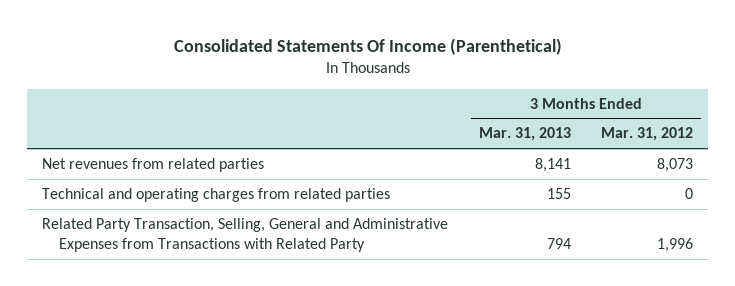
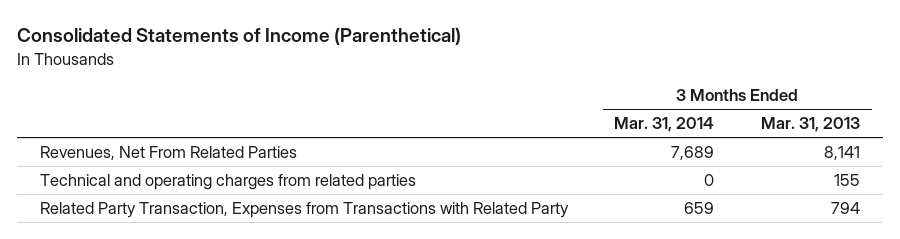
[173,37,562,55] Consolidated Statements Of Income (Parenthetical) -> [16,27,461,46] Consolidated Statements of Income (Parenthetical)
[600,127,693,142] Mar. 31, 2012 -> none
none -> [614,117,715,133] Mar. 31, 2014
[42,157,265,172] Net revenues from related parties -> [39,146,297,161] Revenues, Net From Related Parties
[42,217,449,253] Related Party Transaction, Selling, General and Administrative Expenses from Transactions with Related Party -> [39,202,569,219] Related Party Transaction, Expenses from Transactions with Related Party

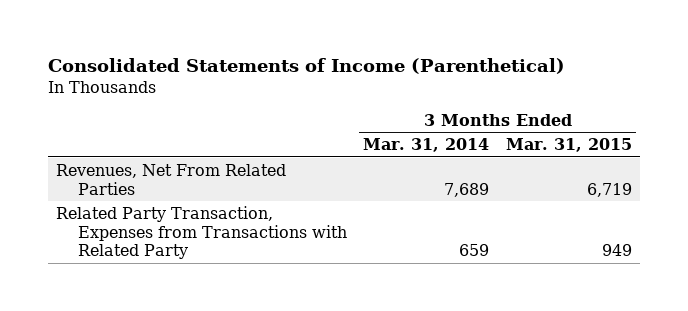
[760,117,860,133] Mar. 31, 2013 -> none
none -> [505,138,632,153] Mar. 31, 2015
[39,174,416,191] Technical and operating charges from related parties -> none

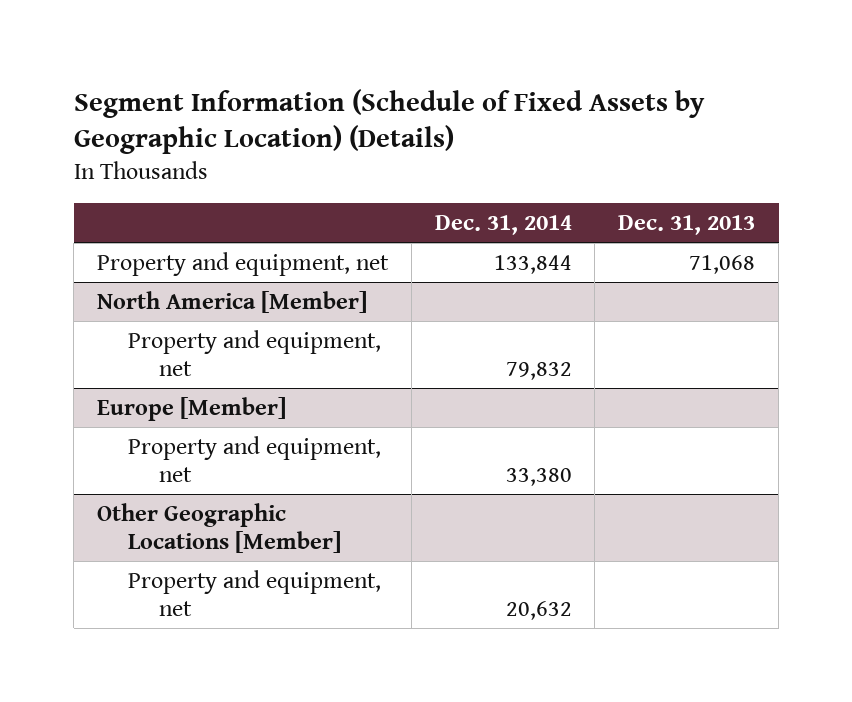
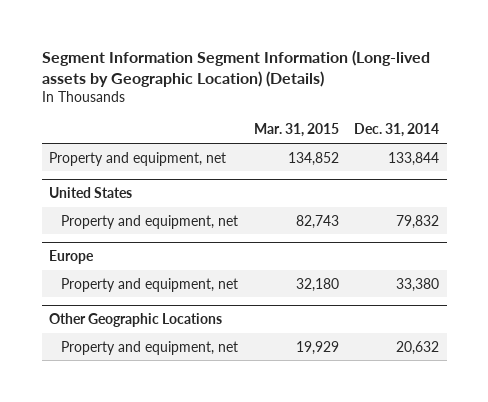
[73,88,705,155] Segment Information (Schedule of Fixed Assets by Geographic Location) (Details) -> [41,49,430,87] Segment Information Segment Information (Long-lived assets by Geographic Location) (Details)
[618,214,756,235] Dec. 31, 2013 -> none
none -> [253,123,339,138] Mar. 31, 2015
[97,290,368,313] North America [Member] -> [49,186,133,198] United States
[97,396,287,421] Europe [Member] -> [49,249,95,264] Europe
[97,502,341,554] Other Geographic Locations [Member] -> [49,312,223,327] Other Geographic Locations

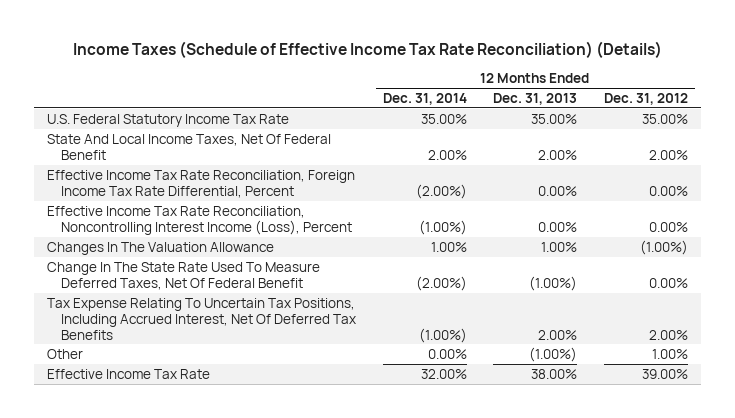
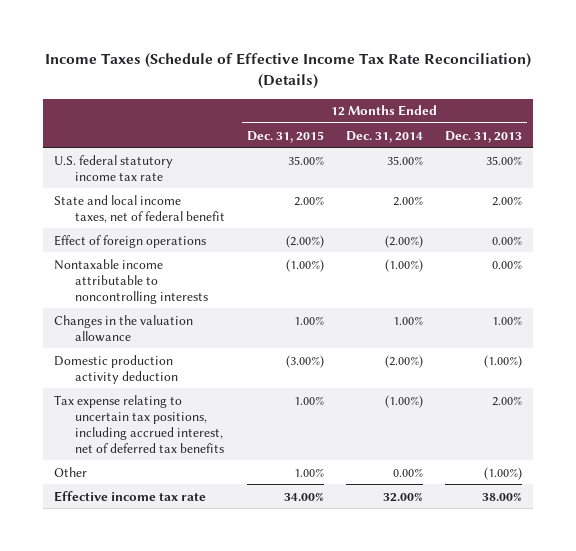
[604,92,689,105] Dec. 31, 2012 -> none
none -> [247,130,325,143] Dec. 31, 2015
[47,261,321,290] Change In The State Rate Used To Measure Deferred Taxes, Net Of Federal Benefit -> none
[47,113,290,127] U.S. Federal Statutory Income Tax Rate -> [54,154,174,181] U.S. federal statutory income tax rate
[47,133,332,160] State And Local Income Taxes, Net Of Federal Benefit -> [54,194,226,223] State and local income taxes, net of federal benefit
[47,169,356,198] Effective Income Tax Rate Reconciliation, Foreign Income Tax Rate Differential, Percent -> [54,234,207,248] Effect of foreign operations
[47,205,353,235] Effective Income Tax Rate Reconciliation, Noncontrolling Interest Income (Loss), Percent -> [54,258,209,304] Nontaxable income attributable to noncontrolling interests
[47,241,275,255] Changes In The Valuation Allowance -> [54,314,194,342] Changes in the valuation allowance
none -> [54,354,179,384] Domestic production activity deduction
[47,297,357,340] Tax Expense Relating To Uncertain Tax Positions, Including Accrued Interest, Net Of Deferred Tax Benefits -> [54,394,225,453] Tax expense relating to uncertain tax positions, including accrued interest, net of deferred tax benefits
[47,368,211,379] Effective Income Tax Rate -> [54,490,207,502] Effective income tax rate

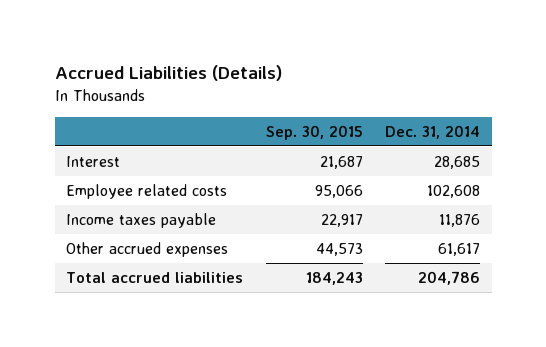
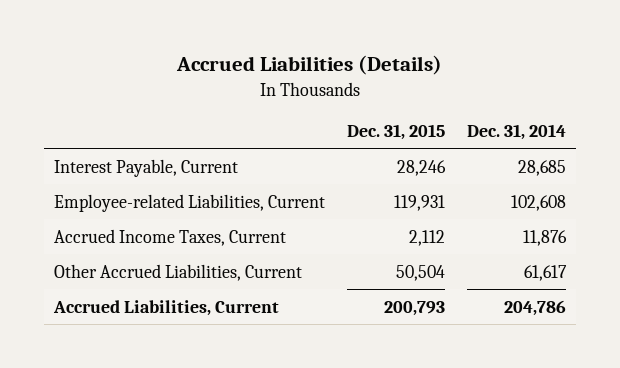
[265,124,363,140] Sep. 30, 2015 -> none
none -> [347,123,446,140] Dec. 31, 2015
[65,155,120,167] Interest -> [54,158,239,177] Interest Payable, Current
[65,183,227,199] Employee related costs -> [54,193,326,212] Employee-related Liabilities, Current
[65,212,216,228] Income taxes payable -> [54,228,287,246] Accrued Income Taxes, Current
[65,241,228,257] Other accrued expenses -> [54,263,303,281] Other Accrued Liabilities, Current
[65,271,243,283] Total accrued liabilities -> [53,299,280,316] Accrued Liabilities, Current

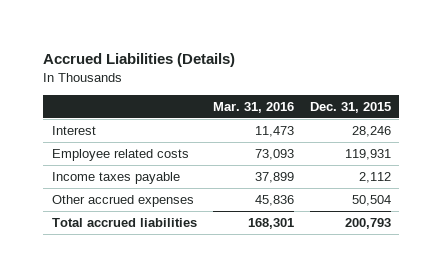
[466,123,566,140] Dec. 31, 2014 -> none
none -> [212,101,294,113] Mar. 31, 2016
[54,158,239,177] Interest Payable, Current -> [51,126,96,136] Interest
[54,193,326,212] Employee-related Liabilities, Current -> [51,149,189,162] Employee related costs
[54,228,287,246] Accrued Income Taxes, Current -> [51,172,180,185] Income taxes payable
[54,263,303,281] Other Accrued Liabilities, Current -> [51,195,194,208] Other accrued expenses
[53,299,280,316] Accrued Liabilities, Current -> [51,218,197,228] Total accrued liabilities

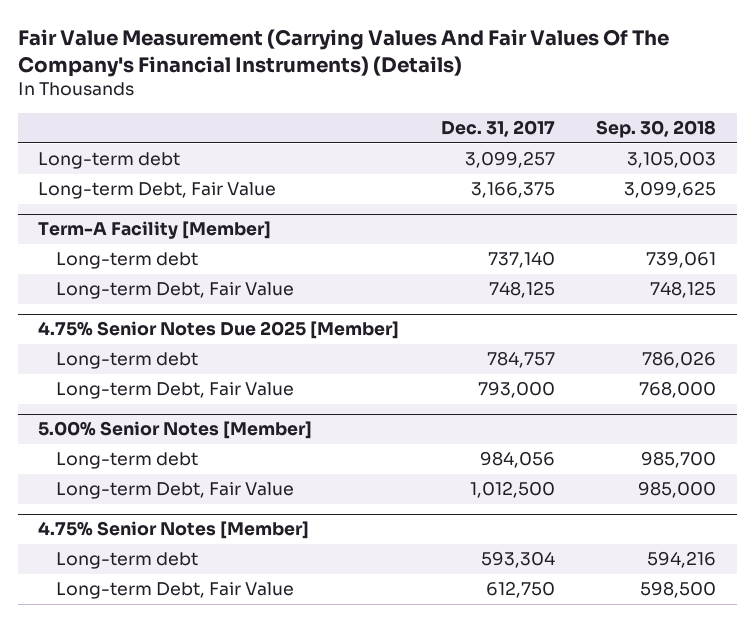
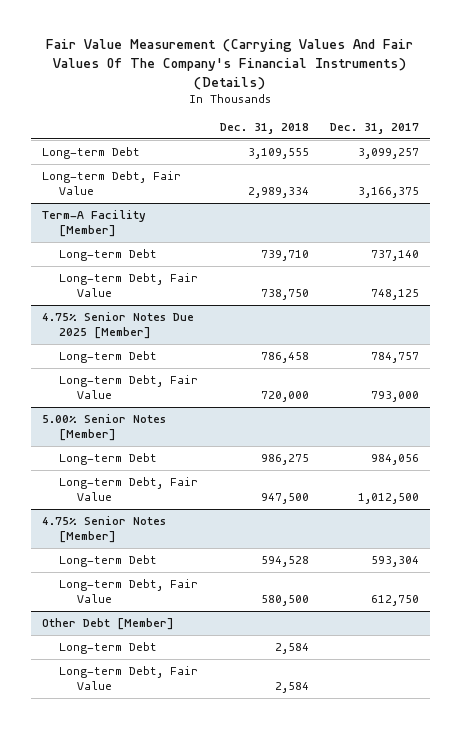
[595,120,716,139] Sep. 30, 2018 -> none
none -> [219,122,309,134] Dec. 31, 2018
[38,152,181,170] Long-term debt -> [41,147,140,160] Long-term Debt
[55,252,198,270] Long-term debt -> [59,249,158,262] Long-term Debt
[55,352,198,370] Long-term debt -> [59,351,158,364] Long-term Debt
[55,452,198,470] Long-term debt -> [59,453,158,466] Long-term Debt
[55,552,198,570] Long-term debt -> [59,555,158,568] Long-term Debt
none -> [41,618,174,631] Other Debt [Member]
none -> [59,642,158,655] Long-term Debt
none -> [59,666,199,691] Long-term Debt, Fair Value

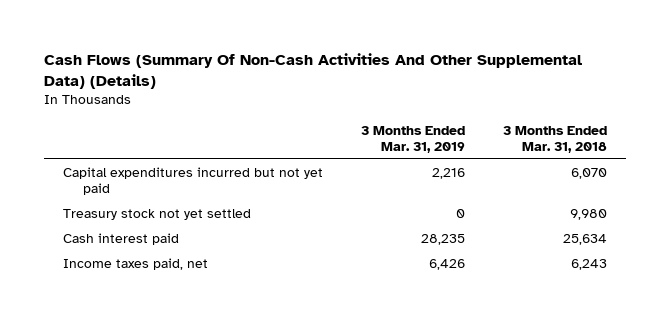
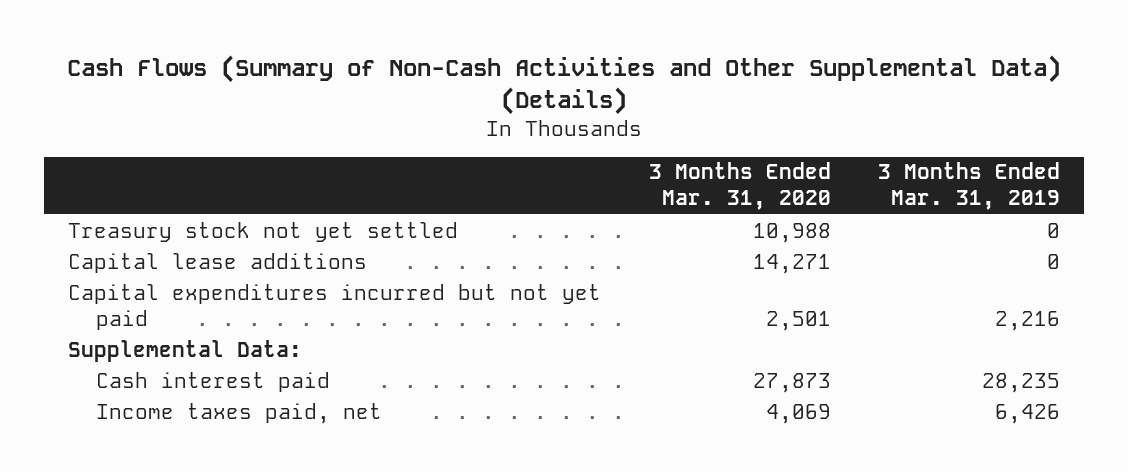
[44,53,583,90] Cash Flows (Summary Of Non-Cash Activities And Other Supplemental Data) (Details) -> [67,55,1062,116] Cash Flows (Summary of Non-Cash Activities and Other Supplemental Data) (Details)
[503,125,608,153] 3 Months Ended Mar. 31, 2018 -> none
none -> [648,162,831,211] 3 Months Ended Mar. 31, 2020
none -> [67,252,367,273] Capital lease additions
[63,167,324,196] Capital expenditures incurred but not yet paid -> [67,283,601,330] Capital expenditures incurred but not yet paid
none -> [67,339,302,362] Supplemental Data:

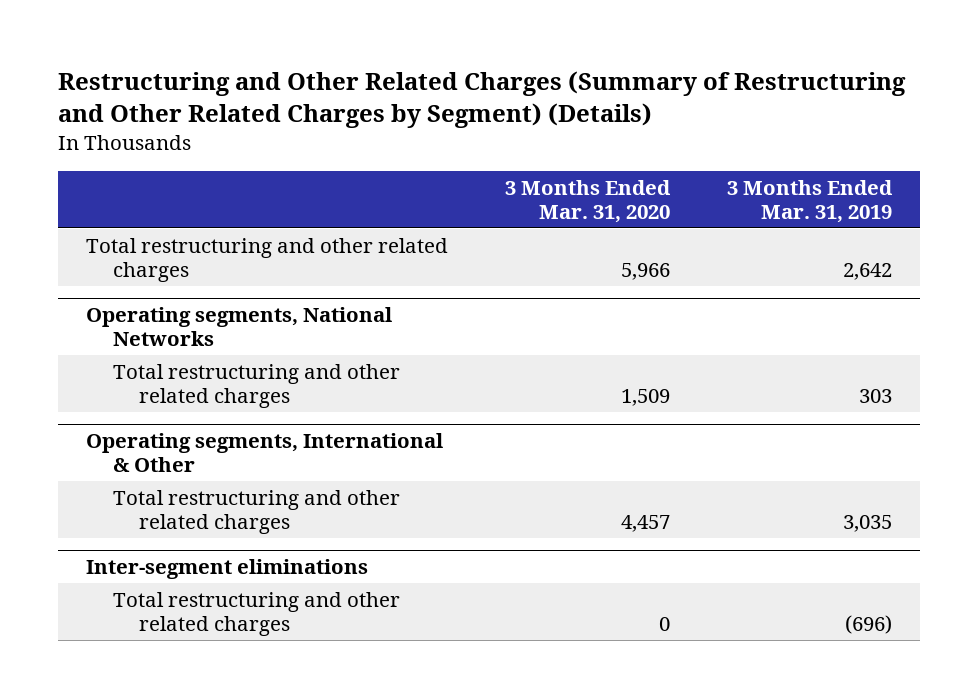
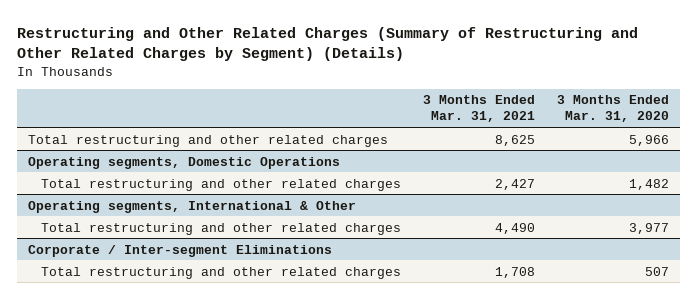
[726,179,893,223] 3 Months Ended Mar. 31, 2019 -> none
none -> [423,95,536,123] 3 Months Ended Mar. 31, 2021
[86,306,393,346] Operating segments, National Networks -> none
none -> [28,156,341,169] Operating segments, Domestic Operations
[621,388,671,406] 1,509 -> [629,178,670,190] 1,482
[621,514,671,532] 4,457 -> [629,222,670,234] 3,977
[86,558,369,579] Inter-segment eliminations -> [28,244,333,257] Corporate / Inter-segment Eliminations
[659,616,671,631] 0 -> [645,266,670,276] 507

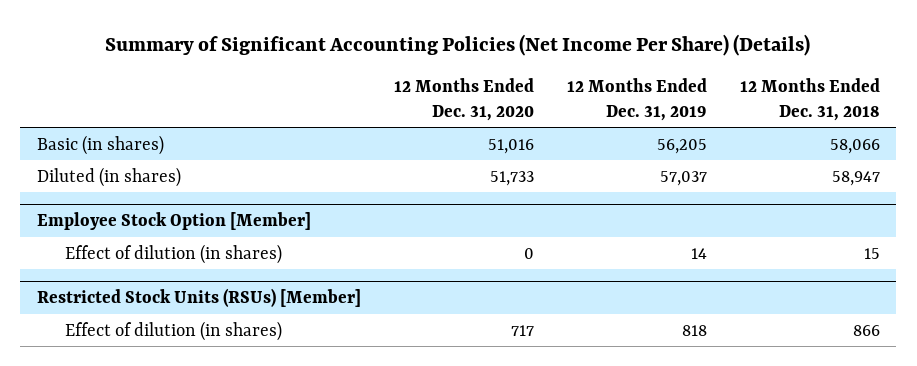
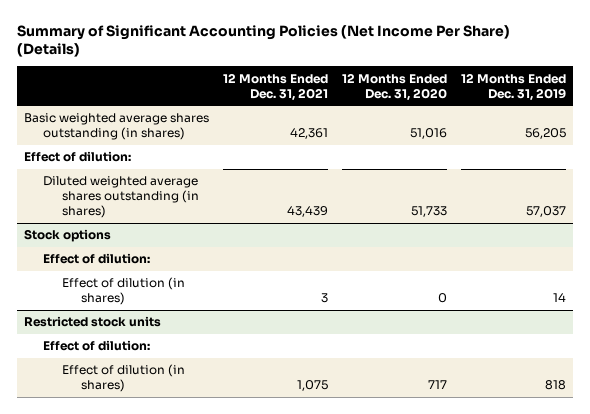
[739,77,880,121] 12 Months Ended Dec. 31, 2018 -> none
none -> [222,72,328,101] 12 Months Ended Dec. 31, 2021
[36,134,164,155] Basic (in shares) -> [23,113,209,141] Basic weighted average shares outstanding (in shares)
none -> [23,151,131,163] Effect of dilution:
[36,166,181,187] Diluted (in shares) -> [42,176,199,219] Diluted weighted average shares outstanding (in shares)
[36,212,311,231] Employee Stock Option [Member] -> [23,229,111,243] Stock options
none -> [42,253,150,265] Effect of dilution:
[36,288,361,308] Restricted Stock Units (RSUs) [Member] -> [23,316,161,328] Restricted stock units
none -> [42,340,150,352] Effect of dilution:

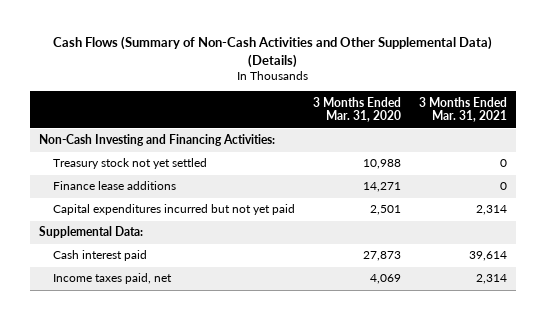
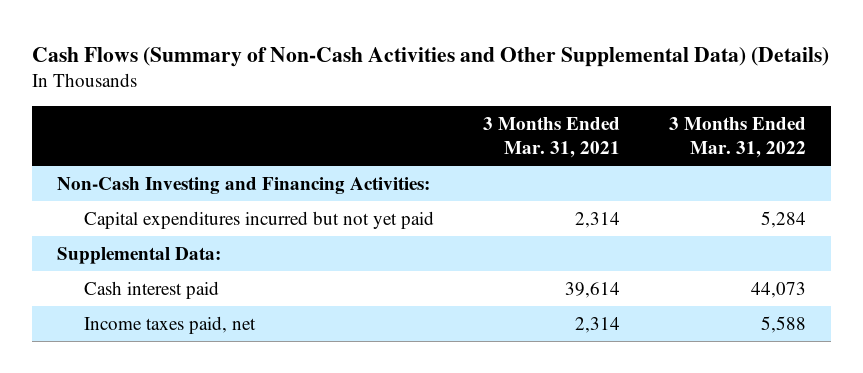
[313,96,402,123] 3 Months Ended Mar. 31, 2020 -> none
none -> [669,116,807,159] 3 Months Ended Mar. 31, 2022
[53,158,208,170] Treasury stock not yet settled -> none
[53,181,177,191] Finance lease additions -> none

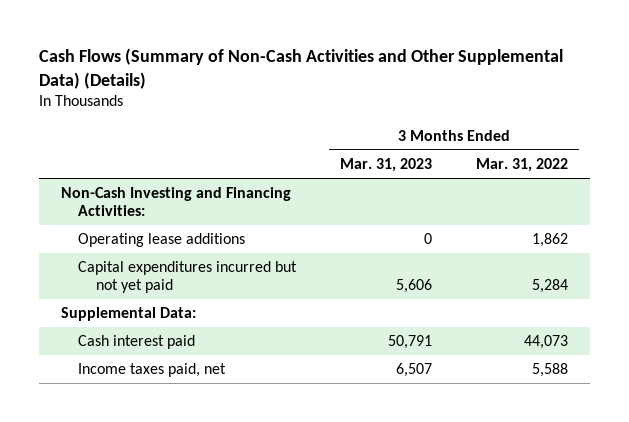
[483,116,621,159] 3 Months Ended Mar. 31, 2021 -> none
none -> [340,158,433,173] Mar. 31, 2023
none -> [78,233,246,248] Operating lease additions

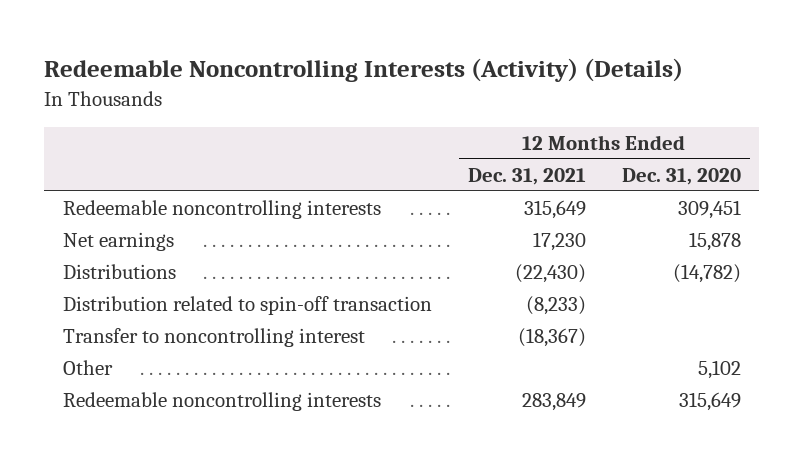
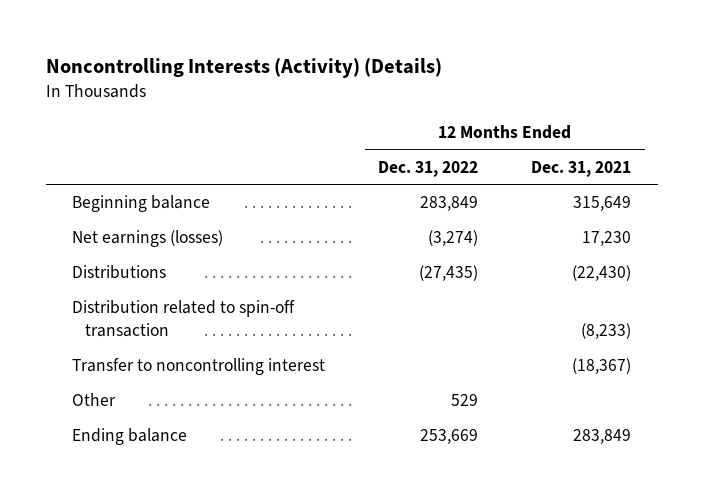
[44,58,684,83] Redeemable Noncontrolling Interests (Activity) (Details) -> [45,58,442,79] Noncontrolling Interests (Activity) (Details)
[622,167,742,185] Dec. 31, 2020 -> none
none -> [378,160,479,177] Dec. 31, 2022
[62,200,381,220] Redeemable noncontrolling interests -> [72,195,211,213] Beginning balance
[62,232,174,252] Net earnings -> [72,230,224,248] Net earnings (losses)
[62,392,381,412] Redeemable noncontrolling interests -> [72,428,188,446] Ending balance

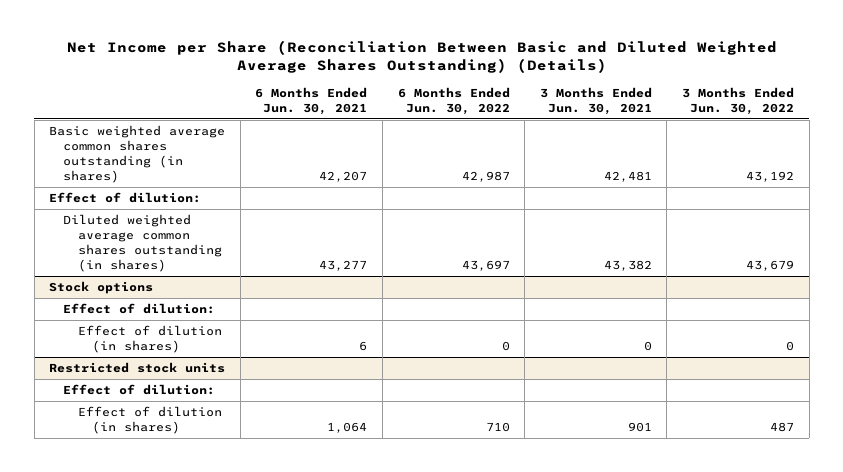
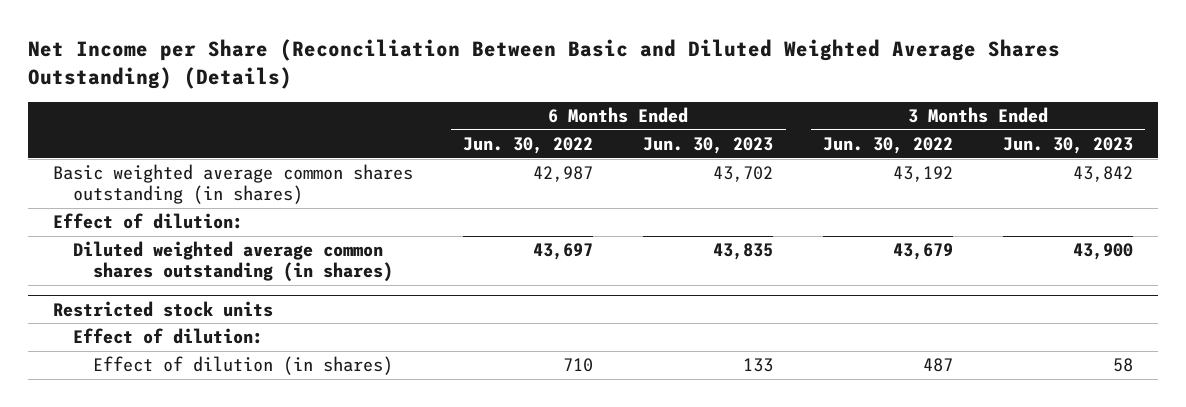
[255,86,368,115] 6 Months Ended Jun. 30, 2021 -> none
[539,86,652,115] 3 Months Ended Jun. 30, 2021 -> none
none -> [643,137,774,155] Jun. 30, 2023
none -> [1002,137,1133,155] Jun. 30, 2023
[49,281,154,295] Stock options -> none
[63,303,216,315] Effect of dilution: -> none
[77,325,222,354] Effect of dilution (in shares) -> none

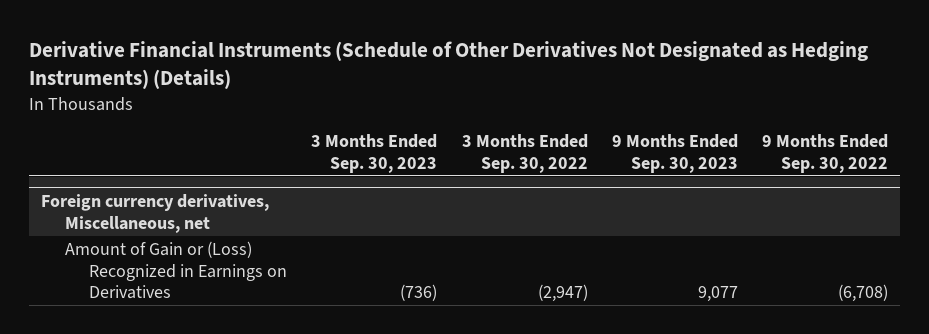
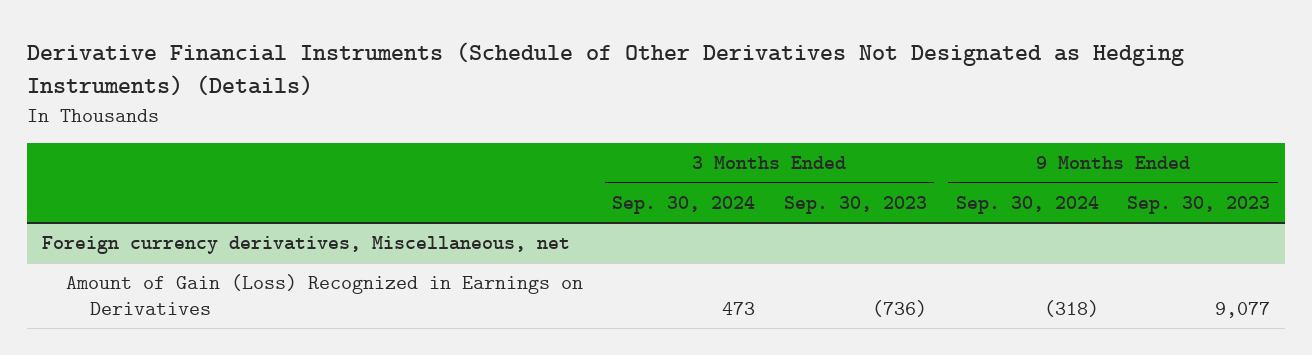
[461,133,588,173] 3 Months Ended Sep. 30, 2022 -> none
[762,133,889,173] 9 Months Ended Sep. 30, 2022 -> none
none -> [611,196,755,215] Sep. 30, 2024
none -> [955,196,1099,215] Sep. 30, 2024
[65,241,288,300] Amount of Gain or (Loss) Recognized in Earnings on Derivatives -> [65,274,583,316] Amount of Gain (Loss) Recognized in Earnings on Derivatives

